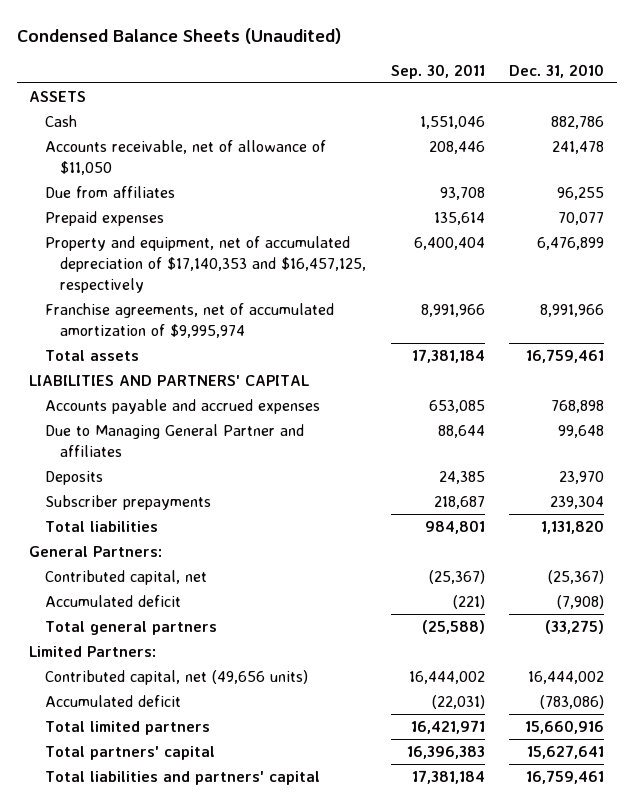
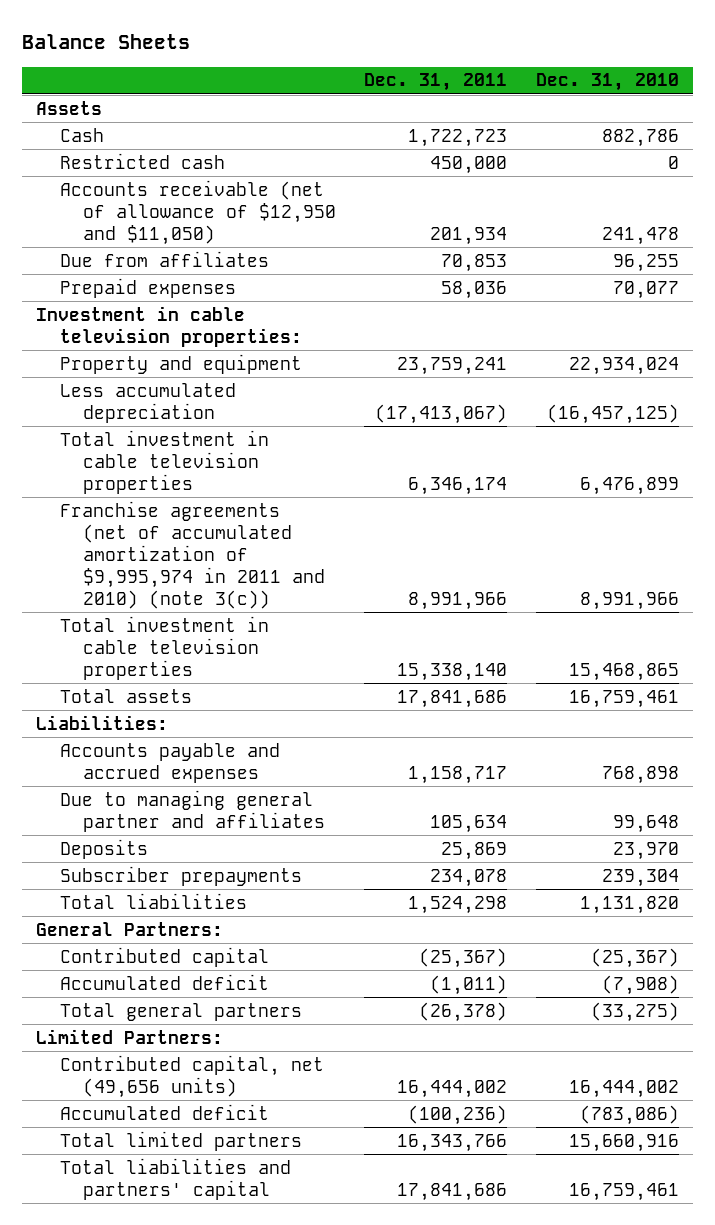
[16,27,341,44] Condensed Balance Sheets (Unaudited) -> [22,34,191,50] Balance Sheets
[390,63,485,79] Sep. 30, 2011 -> none
none -> [364,73,508,92] Dec. 31, 2011
[29,91,87,103] ASSETS -> [36,100,103,115] Assets
none -> [59,152,225,169] Restricted cash
[44,140,326,175] Accounts receivable, net of allowance of $11,050 -> [59,179,337,245] Accounts receivable (net of allowance of $12,950 and $11,050)
none -> [36,305,302,347] Investment in cable television properties:
none -> [59,353,302,374] Property and equipment
none -> [59,382,236,423] Less accumulated depreciation
[44,236,366,293] Property and equipment, net of accumulated depreciation of $17,140,353 and $16,457,125, respectively -> [59,429,269,494] Total investment in cable television properties
[44,303,334,338] Franchise agreements, net of accumulated amortization of $9,995,974 -> [59,500,326,610] Franchise agreements (net of accumulated amortization of $9,995,974 in 2011 and 2010) (note 3(c))
none -> [59,615,269,680] Total investment in cable television properties
[29,375,310,387] LIABILITIES AND PARTNERS' CAPITAL -> none
none -> [36,714,169,730] Liabilities:
[44,424,304,457] Due to Managing General Partner and affiliates -> [59,789,326,832] Due to managing general partner and affiliates
[44,570,207,586] Contributed capital, net -> [59,946,269,967] Contributed capital
[44,746,215,761] Total partners' capital -> none

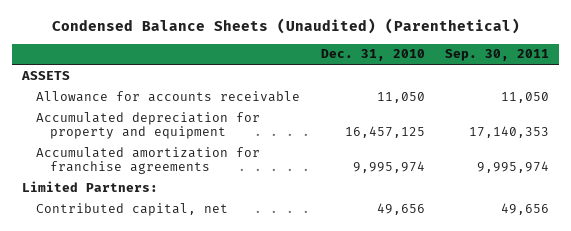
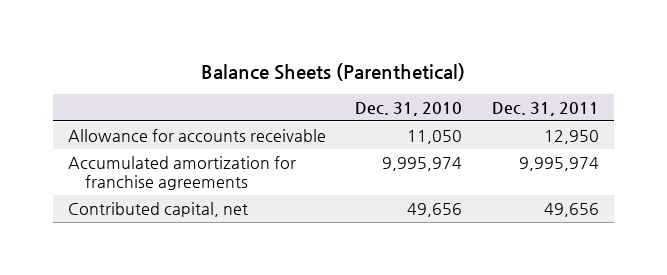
[51,18,520,35] Condensed Balance Sheets (Unaudited) (Parenthetical) -> [201,62,466,81] Balance Sheets (Parenthetical)
[444,49,549,62] Sep. 30, 2011 -> none
none -> [492,101,600,116] Dec. 31, 2011
[21,70,71,80] ASSETS -> none
[36,111,261,140] Accumulated depreciation for property and equipment -> none
[22,180,159,192] Limited Partners: -> none

